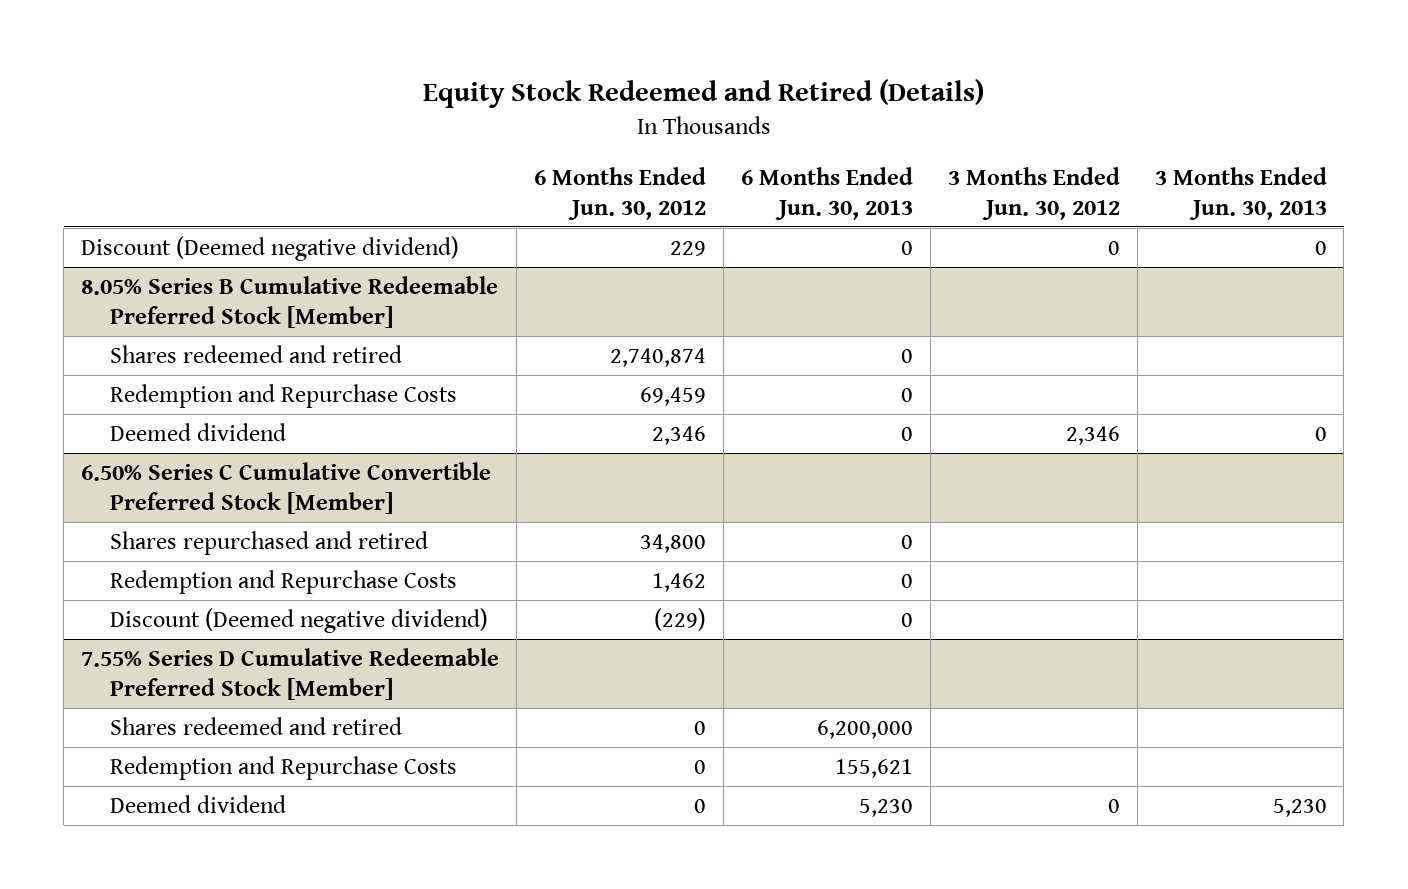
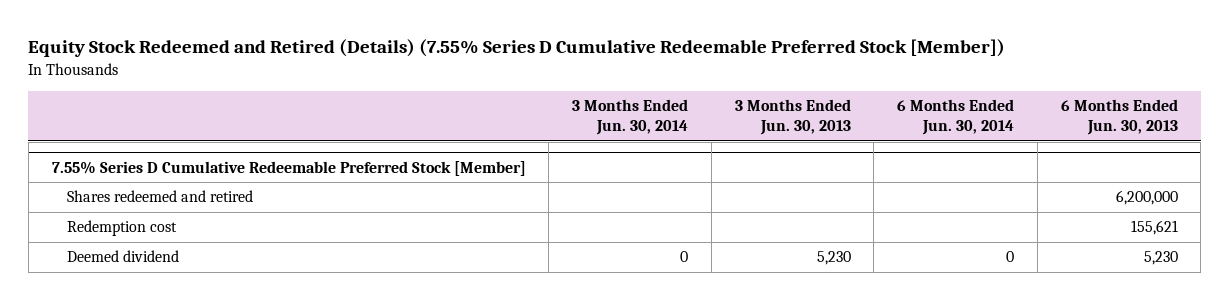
[422,79,984,109] Equity Stock Redeemed and Retired (Details) -> [28,39,1006,58] Equity Stock Redeemed and Retired (Details) (7.55% Series D Cumulative Redeemable Preferred Stock [Member])
[534,166,707,220] 6 Months Ended Jun. 30, 2012 -> none
[947,166,1120,220] 3 Months Ended Jun. 30, 2012 -> none
none -> [572,98,689,136] 3 Months Ended Jun. 30, 2014
none -> [897,98,1015,136] 6 Months Ended Jun. 30, 2014
[81,235,460,261] Discount (Deemed negative dividend) -> none
[81,275,499,328] 8.05% Series B Cumulative Redeemable Preferred Stock [Member] -> none
[109,344,402,363] Shares redeemed and retired -> none
[109,383,457,408] Redemption and Repurchase Costs -> none
[109,422,286,441] Deemed dividend -> none
[81,461,492,514] 6.50% Series C Cumulative Convertible Preferred Stock [Member] -> none
[109,530,428,555] Shares repurchased and retired -> none
[109,569,457,594] Redemption and Repurchase Costs -> none
[109,607,488,633] Discount (Deemed negative dividend) -> none
[109,755,457,780] Redemption and Repurchase Costs -> [66,220,177,237] Redemption cost

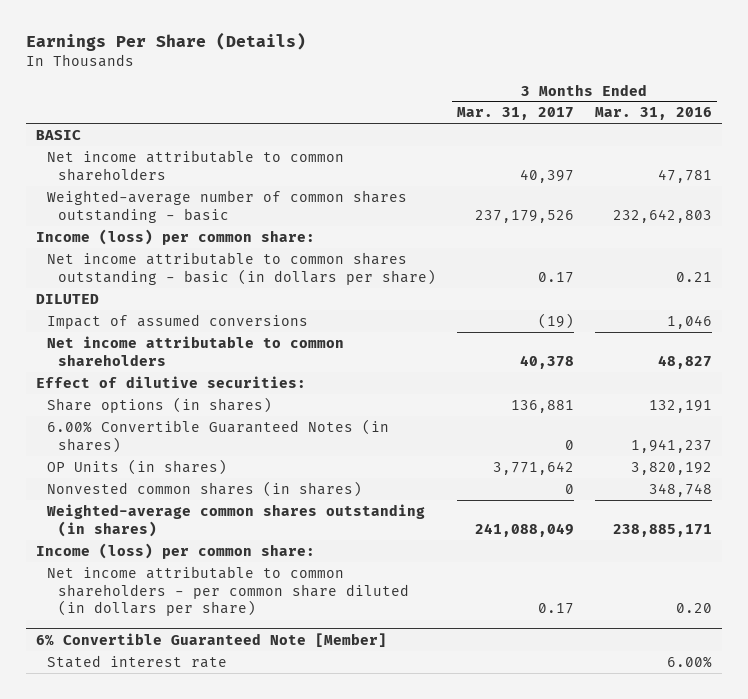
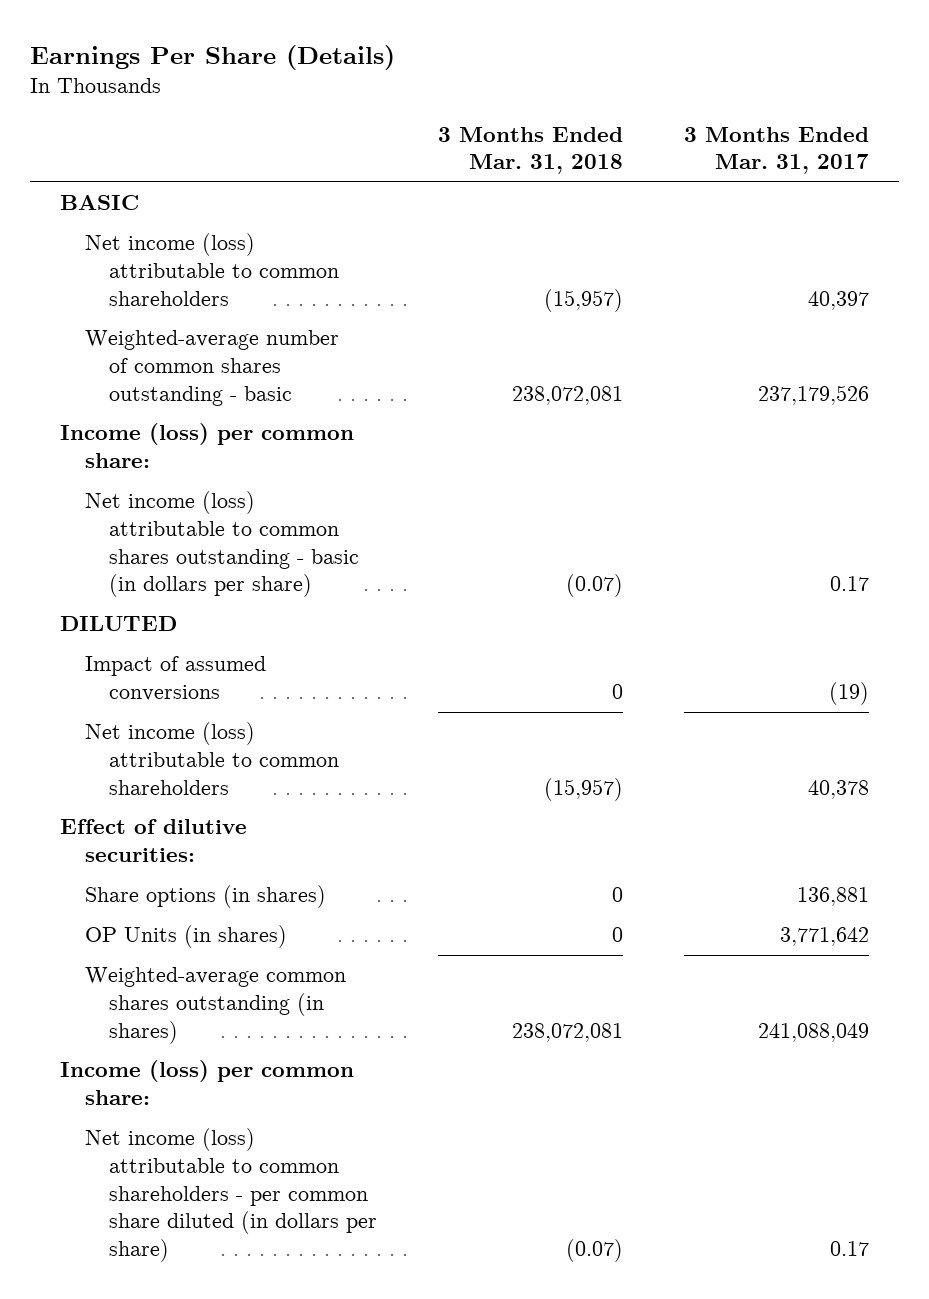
[594,107,712,121] Mar. 31, 2016 -> none
none -> [438,126,624,175] 3 Months Ended Mar. 31, 2018
[47,149,345,181] Net income attributable to common shareholders -> [84,233,340,306] Net income (loss) attributable to common shareholders
[47,251,437,285] Net income attributable to common shares outstanding - basic (in dollars per share) -> [84,491,360,598] Net income (loss) attributable to common shares outstanding - basic (in dollars per share)
[47,335,345,366] Net income attributable to common shareholders -> [84,722,340,795] Net income (loss) attributable to common shareholders
[47,418,390,453] 6.00% Convertible Guaranteed Notes (in shares) -> none
[47,480,363,497] Nonvested common shares (in shares) -> none
[36,632,388,647] 6% Convertible Guaranteed Note [Member] -> none
[47,654,228,668] Stated interest rate -> none
[47,565,410,617] Net income attributable to common shareholders - per common share diluted (in dollars per share) -> [84,1128,378,1263] Net income (loss) attributable to common shareholders - per common share diluted (in dollars per share)

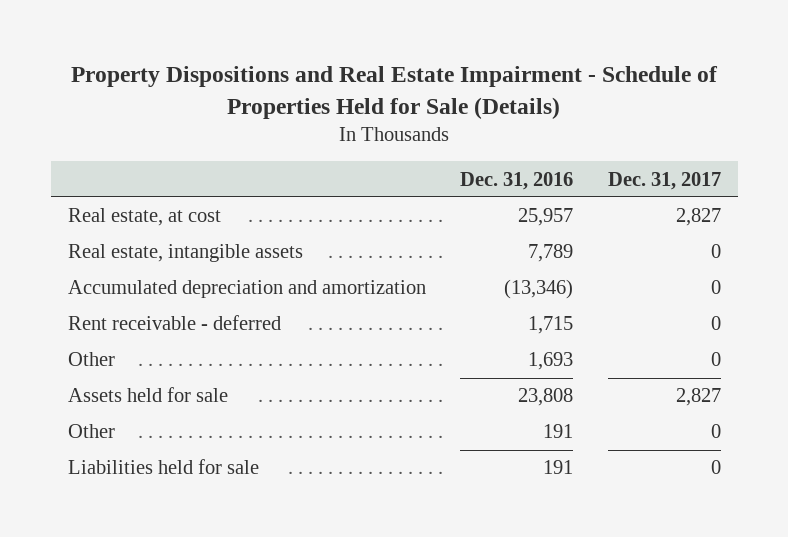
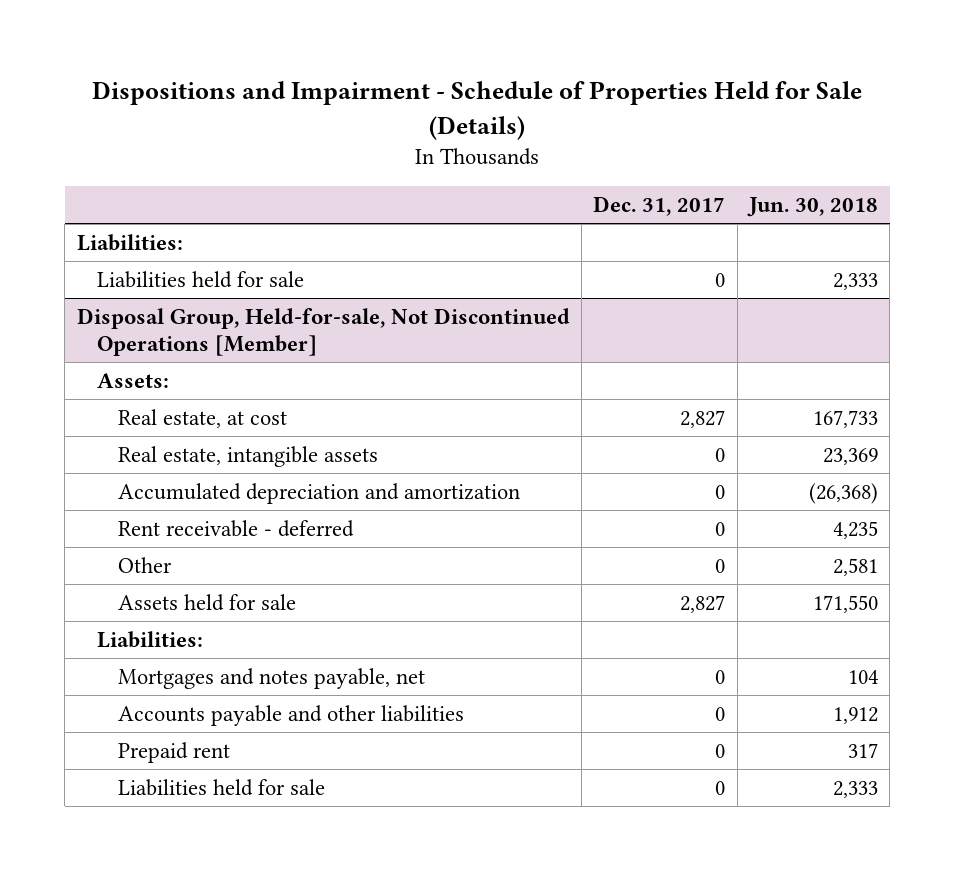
[71,66,719,119] Property Dispositions and Real Estate Impairment - Schedule of Properties Held for Sale (Details) -> [92,81,863,140] Dispositions and Impairment - Schedule of Properties Held for Sale (Details)
[460,171,574,190] Dec. 31, 2016 -> none
none -> [747,197,879,218] Jun. 30, 2018
none -> [76,233,183,251] Liabilities:
none -> [97,270,305,288] Liabilities held for sale
none -> [76,307,570,356] Disposal Group, Held-for-sale, Not Discontinued Operations [Member]
none -> [97,372,170,388] Assets:
none -> [97,630,204,648] Liabilities:
[67,424,115,439] Other -> [117,667,425,689] Mortgages and notes payable, net
none -> [117,704,464,726] Accounts payable and other liabilities
none -> [117,741,230,763] Prepaid rent

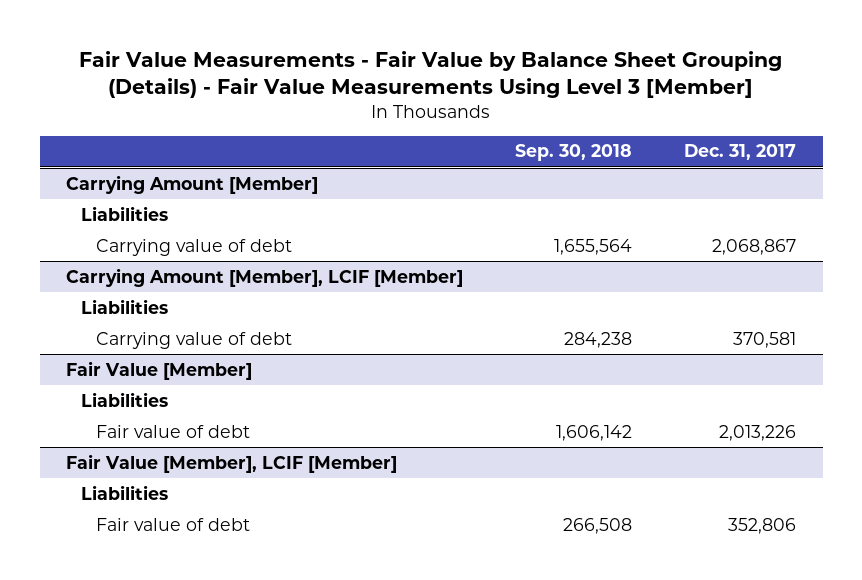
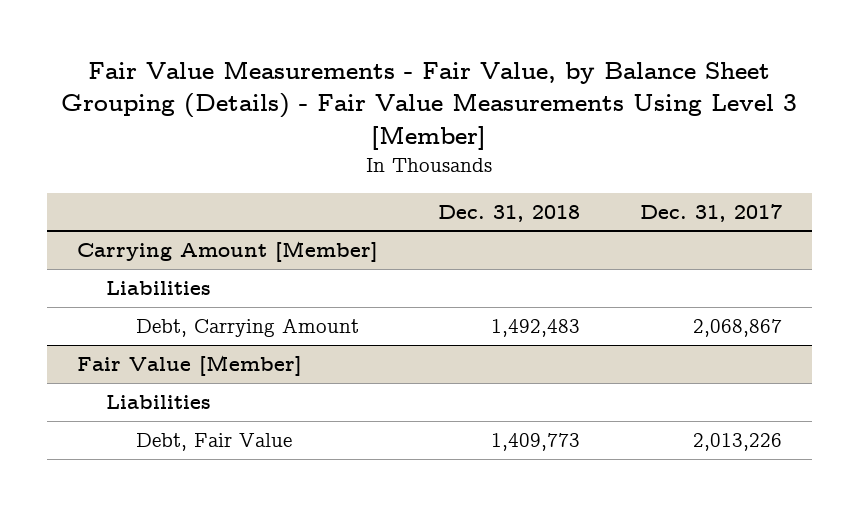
[79,51,783,99] Fair Value Measurements - Fair Value by Balance Sheet Grouping (Details) - Fair Value Measurements Using Level 3 [Member] -> [61,60,798,150] Fair Value Measurements - Fair Value, by Balance Sheet Grouping (Details) - Fair Value Measurements Using Level 3 [Member]
[515,144,633,162] Sep. 30, 2018 -> none
none -> [437,204,580,222] Dec. 31, 2018
[65,267,463,287] Carrying Amount [Member], LCIF [Member] -> none
[80,298,168,314] Liabilities -> none
[95,331,292,349] Carrying value of debt -> none
[95,238,292,256] Carrying value of debt -> [135,317,359,337] Debt, Carrying Amount
[65,453,397,473] Fair Value [Member], LCIF [Member] -> none
[80,484,168,500] Liabilities -> none
[95,517,250,531] Fair value of debt -> none
[95,424,250,438] Fair value of debt -> [135,432,292,451] Debt, Fair Value

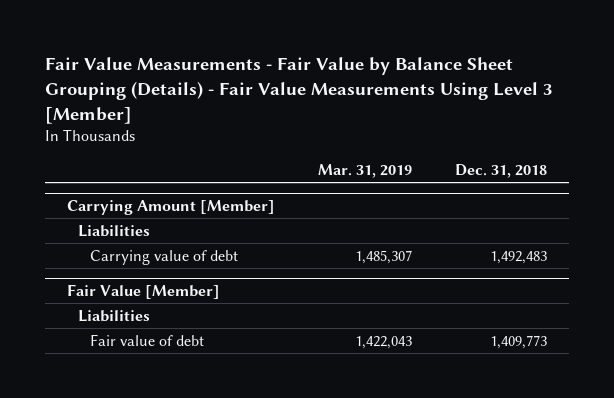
[61,60,798,150] Fair Value Measurements - Fair Value, by Balance Sheet Grouping (Details) - Fair Value Measurements Using Level 3 [Member] -> [45,56,554,124] Fair Value Measurements - Fair Value by Balance Sheet Grouping (Details) - Fair Value Measurements Using Level 3 [Member]
[639,203,782,222] Dec. 31, 2017 -> none
none -> [317,163,412,178] Mar. 31, 2019
[135,317,359,337] Debt, Carrying Amount -> [90,249,239,265] Carrying value of debt
[135,432,292,451] Debt, Fair Value -> [90,333,205,346] Fair value of debt

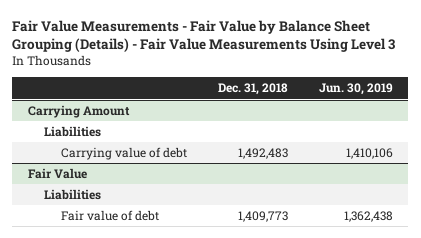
[45,56,554,124] Fair Value Measurements - Fair Value by Balance Sheet Grouping (Details) - Fair Value Measurements Using Level 3 [Member] -> [12,19,396,53] Fair Value Measurements - Fair Value by Balance Sheet Grouping (Details) - Fair Value Measurements Using Level 3
[317,163,412,178] Mar. 31, 2019 -> none
none -> [318,83,393,96] Jun. 30, 2019
[66,199,275,215] Carrying Amount [Member] -> [27,104,130,118] Carrying Amount
[66,283,220,299] Fair Value [Member] -> [27,167,87,179] Fair Value

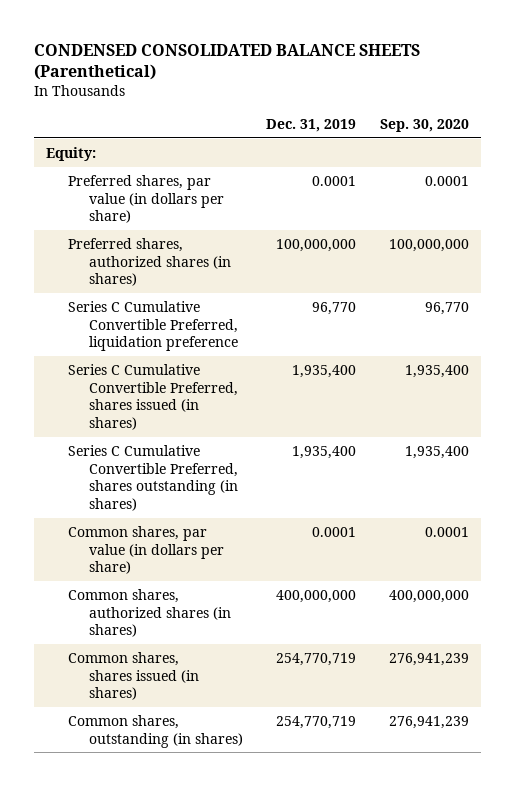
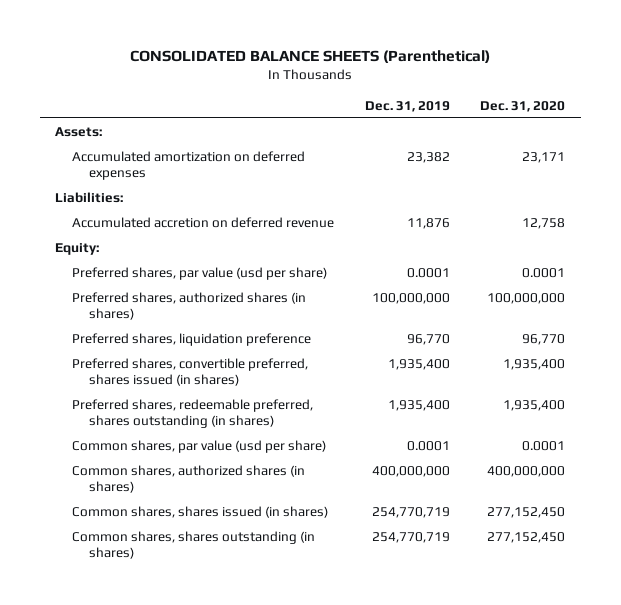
[34,43,421,81] CONDENSED CONSOLIDATED BALANCE SHEETS (Parenthetical) -> [130,49,491,63] CONSOLIDATED BALANCE SHEETS (Parenthetical)
[380,118,470,132] Sep. 30, 2020 -> none
none -> [480,100,566,112] Dec. 31, 2020
none -> [55,126,103,137] Assets:
none -> [72,150,306,181] Accumulated amortization on deferred expenses
none -> [55,191,124,203] Liabilities:
none -> [72,216,335,228] Accumulated accretion on deferred revenue
[67,174,224,224] Preferred shares, par value (in dollars per share) -> [72,266,328,280] Preferred shares, par value (usd per share)
[67,300,238,352] Series C Cumulative Convertible Preferred, liquidation preference -> [72,332,312,346] Preferred shares, liquidation preference
[67,363,238,430] Series C Cumulative Convertible Preferred, shares issued (in shares) -> [72,357,309,387] Preferred shares, convertible preferred, shares issued (in shares)
[67,444,238,511] Series C Cumulative Convertible Preferred, shares outstanding (in shares) -> [72,398,314,429] Preferred shares, redeemable preferred, shares outstanding (in shares)
[67,525,224,575] Common shares, par value (in dollars per share) -> [72,439,327,453] Common shares, par value (usd per share)
[67,714,243,748] Common shares, outstanding (in shares) -> [72,530,316,560] Common shares, shares outstanding (in shares)

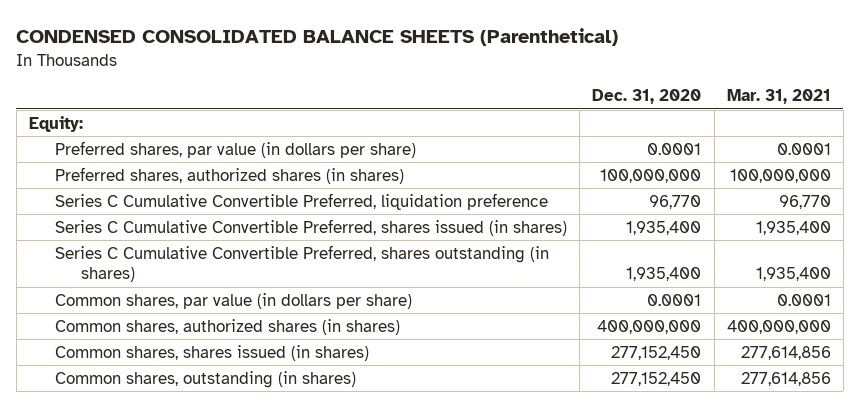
[130,49,491,63] CONSOLIDATED BALANCE SHEETS (Parenthetical) -> [16,27,619,46] CONDENSED CONSOLIDATED BALANCE SHEETS (Parenthetical)
[364,100,450,112] Dec. 31, 2019 -> none
none -> [726,89,831,105] Mar. 31, 2021
[55,126,103,137] Assets: -> none
[72,150,306,181] Accumulated amortization on deferred expenses -> none
[55,191,124,203] Liabilities: -> none
[72,216,335,228] Accumulated accretion on deferred revenue -> none
[72,266,328,280] Preferred shares, par value (usd per share) -> [54,140,416,158] Preferred shares, par value (in dollars per share)
[72,332,312,346] Preferred shares, liquidation preference -> [54,192,548,210] Series C Cumulative Convertible Preferred, liquidation preference
[72,357,309,387] Preferred shares, convertible preferred, shares issued (in shares) -> [54,218,567,236] Series C Cumulative Convertible Preferred, shares issued (in shares)
[72,398,314,429] Preferred shares, redeemable preferred, shares outstanding (in shares) -> [54,244,549,283] Series C Cumulative Convertible Preferred, shares outstanding (in shares)
[72,439,327,453] Common shares, par value (usd per share) -> [54,292,412,309] Common shares, par value (in dollars per share)
[72,530,316,560] Common shares, shares outstanding (in shares) -> [54,370,356,388] Common shares, outstanding (in shares)

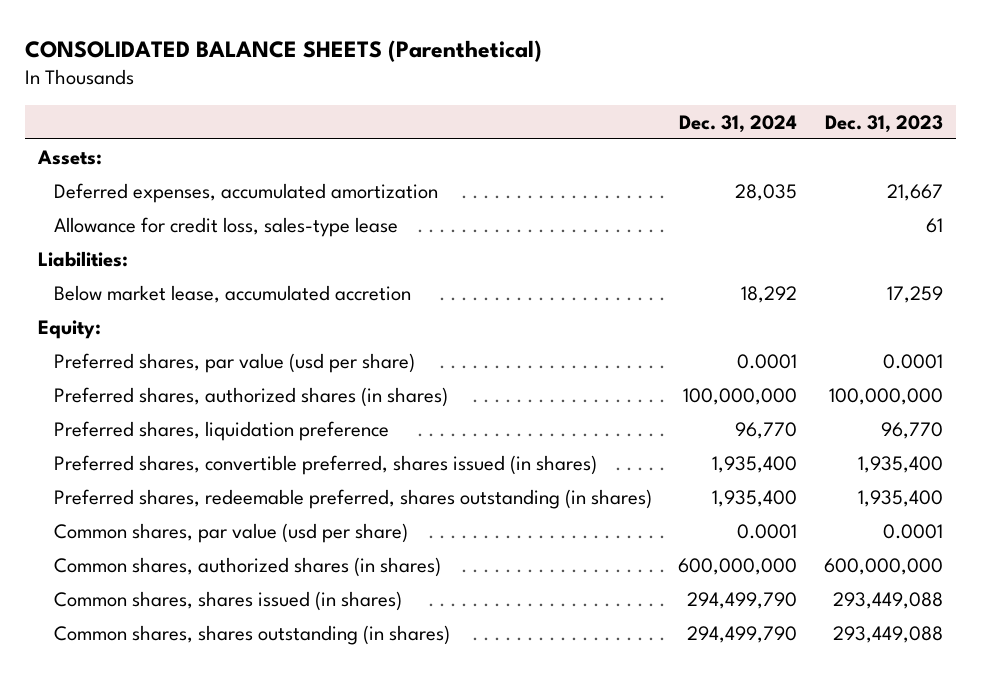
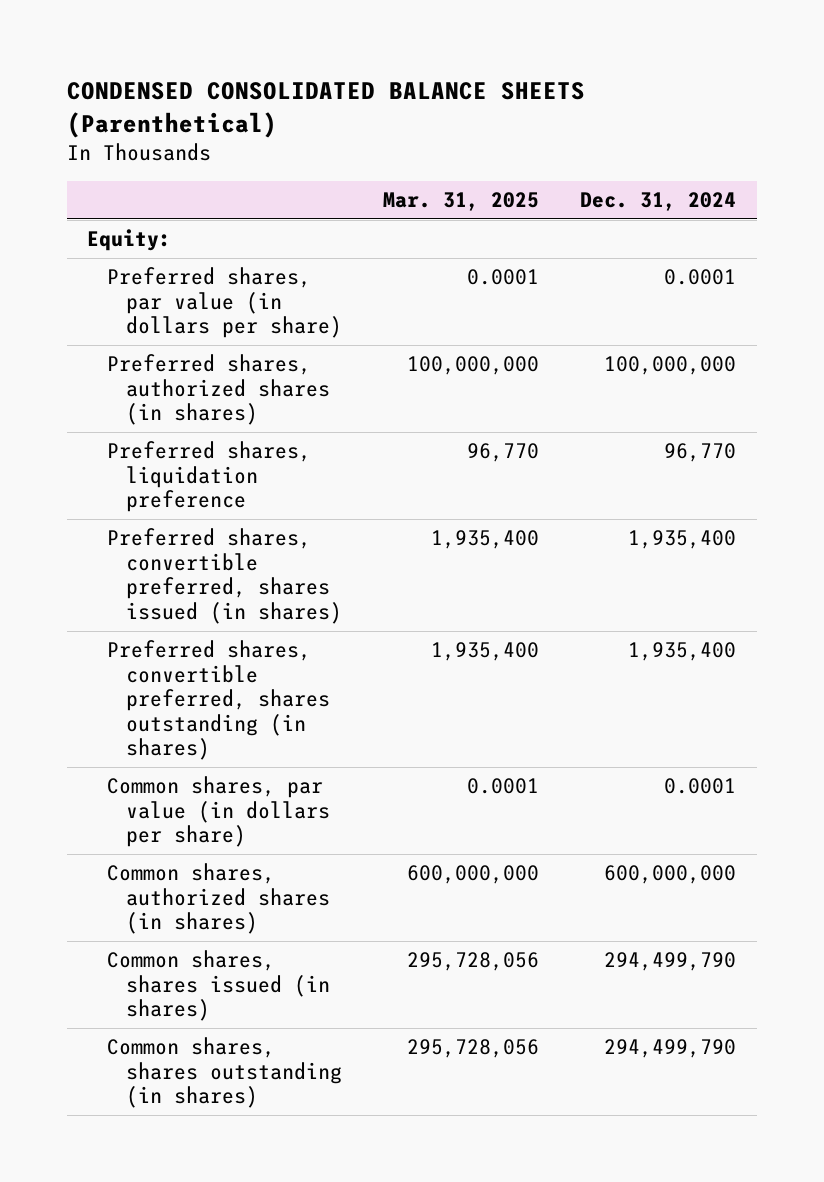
[24,39,542,62] CONSOLIDATED BALANCE SHEETS (Parenthetical) -> [66,82,585,138] CONDENSED CONSOLIDATED BALANCE SHEETS (Parenthetical)
[824,114,943,133] Dec. 31, 2023 -> none
none -> [383,192,540,212] Mar. 31, 2025
[36,149,102,165] Assets: -> none
[53,182,438,203] Deferred expenses, accumulated amortization -> none
[53,216,398,237] Allowance for credit loss, sales-type lease -> none
[37,250,128,267] Liabilities: -> none
[53,284,411,303] Below market lease, accumulated accretion -> none
[53,352,415,373] Preferred shares, par value (usd per share) -> [106,267,343,339] Preferred shares, par value (in dollars per share)
[53,488,652,509] Preferred shares, redeemable preferred, shares outstanding (in shares) -> [106,640,331,761] Preferred shares, convertible preferred, shares outstanding (in shares)
[53,522,408,543] Common shares, par value (usd per share) -> [106,776,331,848] Common shares, par value (in dollars per share)

